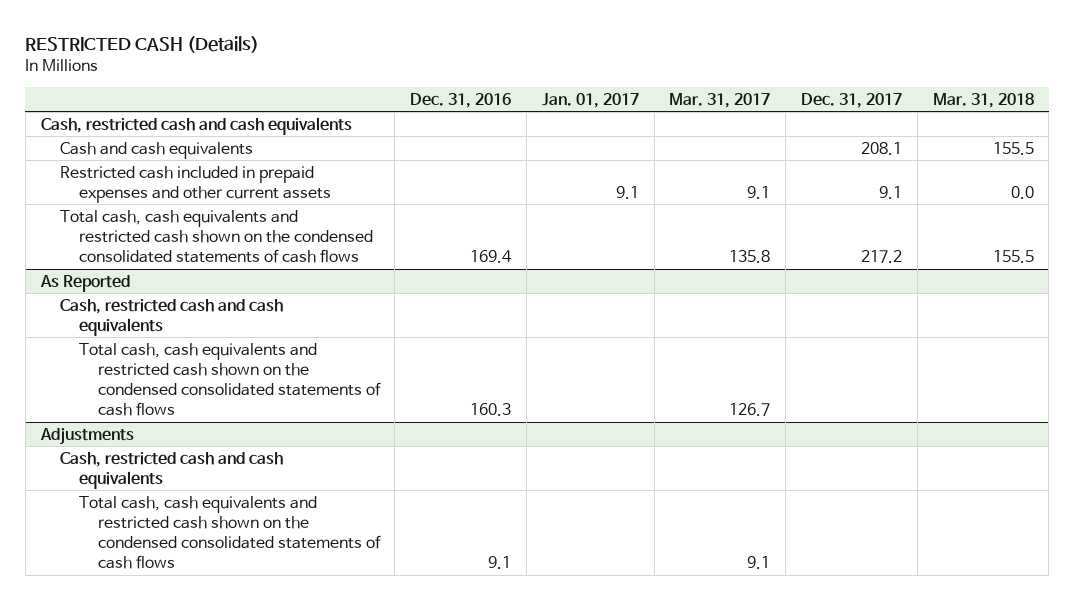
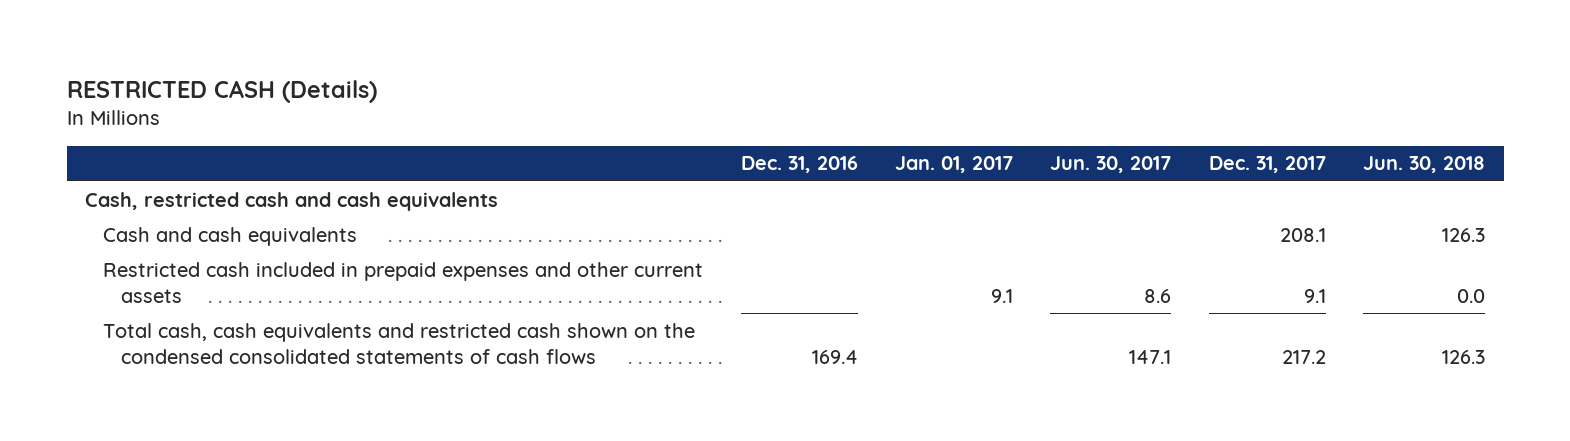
[669,92,771,108] Mar. 31, 2017 -> none
[932,92,1034,108] Mar. 31, 2018 -> none
none -> [1050,156,1172,174] Jun. 30, 2017
none -> [1363,156,1486,174] Jun. 30, 2018
[39,274,130,292] As Reported -> none
[59,298,283,336] Cash, restricted cash and cash equivalents -> none
[78,342,381,417] Total cash, cash equivalents and restricted cash shown on the condensed consolidated statements of cash flows -> none
[39,426,134,445] Adjustments -> none
[59,451,283,489] Cash, restricted cash and cash equivalents -> none
[78,495,381,570] Total cash, cash equivalents and restricted cash shown on the condensed consolidated statements of cash flows -> none

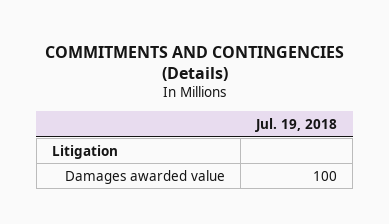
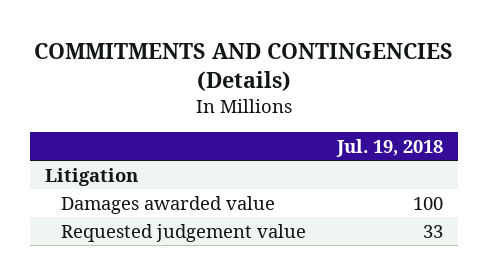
none -> [61,223,307,242] Requested judgement value

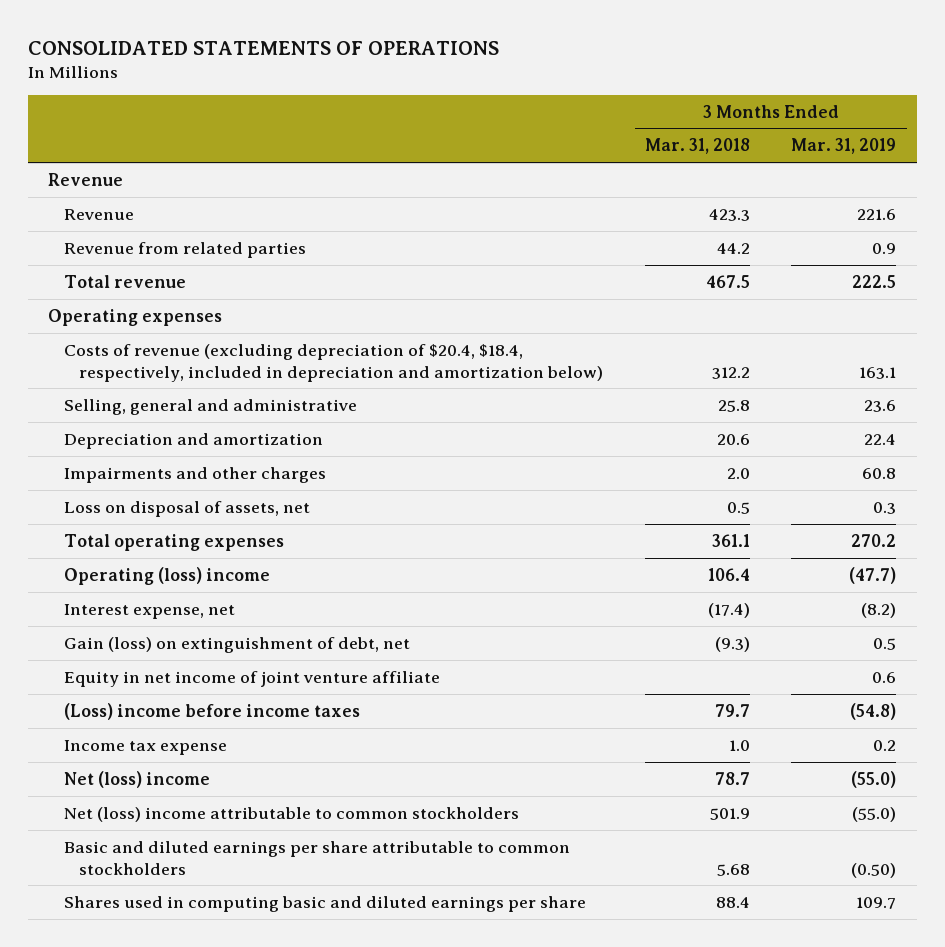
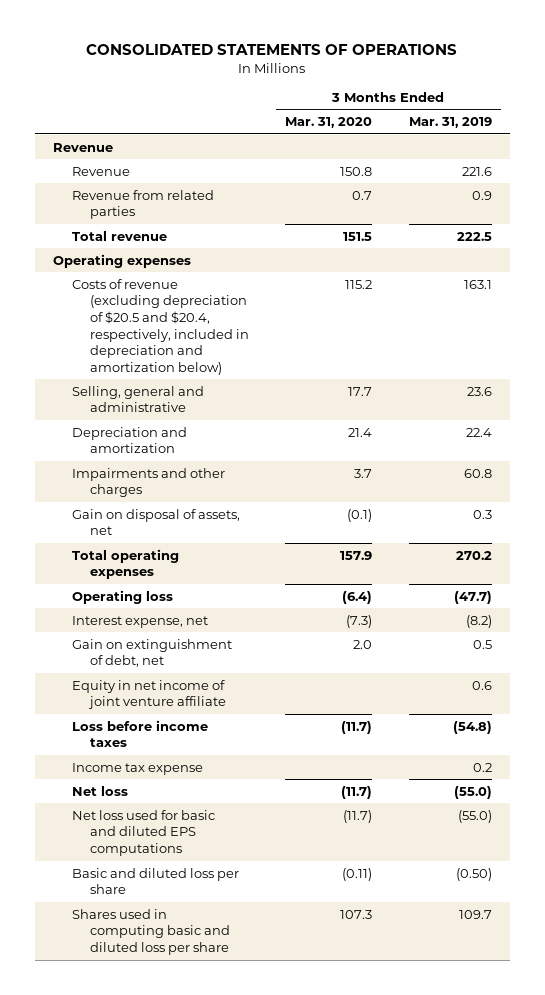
[644,138,750,155] Mar. 31, 2018 -> none
none -> [285,117,373,129] Mar. 31, 2020
[63,343,604,382] Costs of revenue (excluding depreciation of $20.4, $18.4, respectively, included in depreciation and amortization below) -> [71,278,250,375] Costs of revenue (excluding depreciation of $20.5 and $20.4, respectively, included in depreciation and amortization below)
[63,500,310,517] Loss on disposal of assets, net -> [71,508,240,536] Gain on disposal of assets, net
[63,566,270,585] Operating (loss) income -> [71,589,173,604] Operating loss
[63,636,410,653] Gain (loss) on extinguishment of debt, net -> [71,638,232,668] Gain on extinguishment of debt, net
[63,702,360,720] (Loss) income before income taxes -> [71,719,208,748] Loss before income taxes
[63,770,210,788] Net (loss) income -> [71,785,128,796] Net loss
[63,806,519,822] Net (loss) income attributable to common stockholders -> [71,809,215,856] Net loss used for basic and diluted EPS computations
[63,840,570,875] Basic and diluted earnings per share attributable to common stockholders -> [71,867,239,895] Basic and diluted loss per share
[63,895,586,912] Shares used in computing basic and diluted earnings per share -> [71,908,231,955] Shares used in computing basic and diluted loss per share

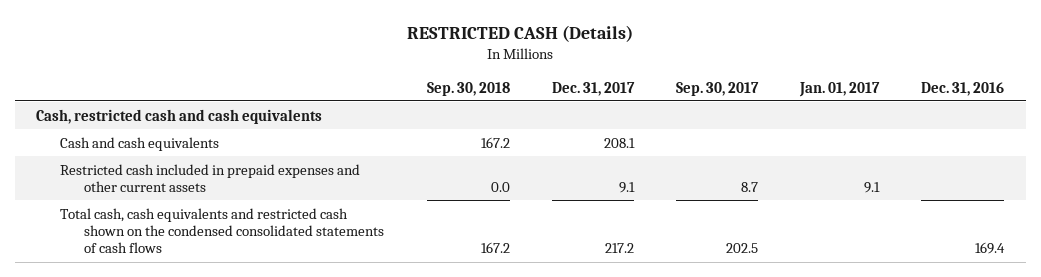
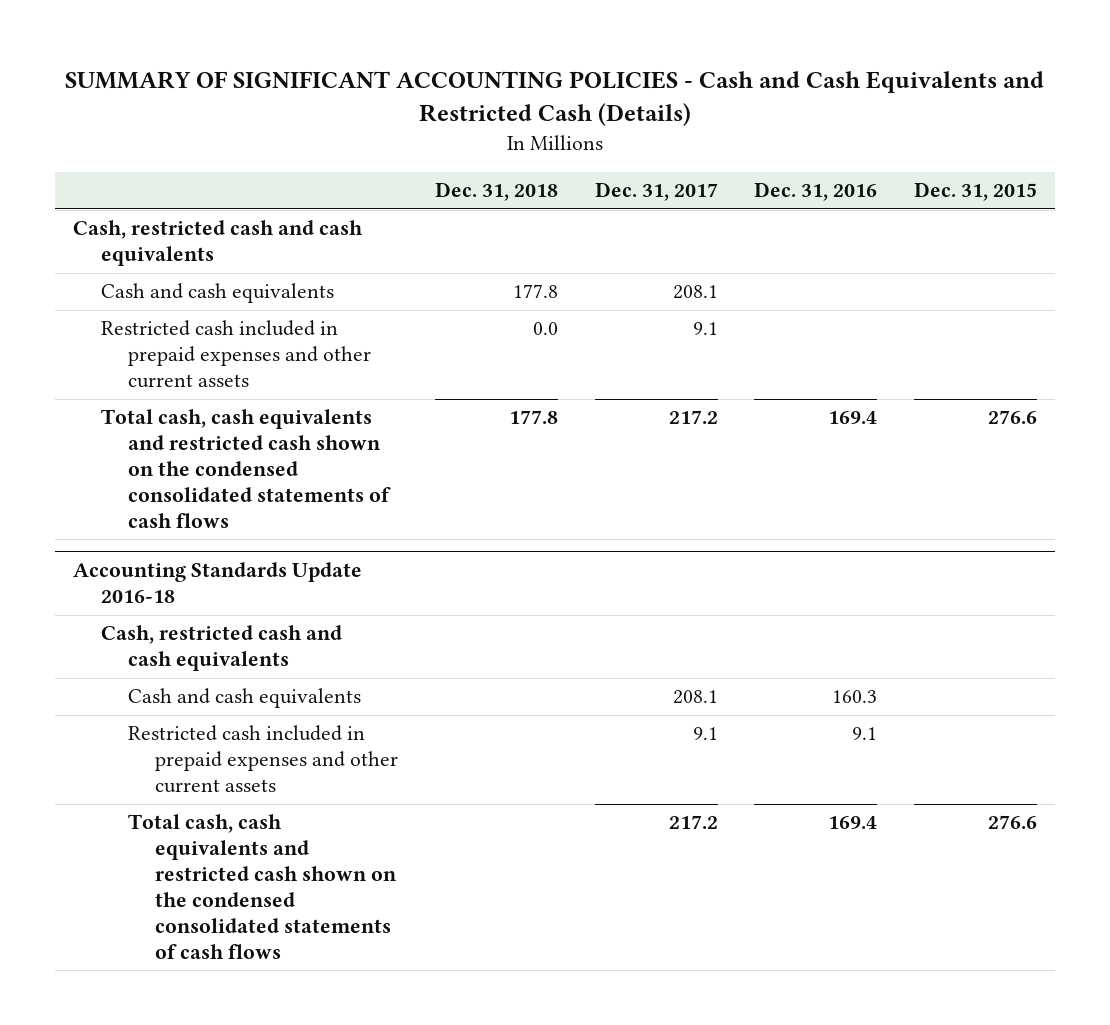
[407,24,634,42] RESTRICTED CASH (Details) -> [65,71,1045,127] SUMMARY OF SIGNIFICANT ACCOUNTING POLICIES - Cash and Cash Equivalents and Restricted Cash (Details)
[426,81,510,96] Sep. 30, 2018 -> none
[676,81,760,96] Sep. 30, 2017 -> none
[799,81,881,97] Jan. 01, 2017 -> none
none -> [435,182,559,202] Dec. 31, 2018
none -> [913,182,1037,202] Dec. 31, 2015
none -> [73,562,363,604] Accounting Standards Update 2016-18
none -> [100,625,342,672] Cash, restricted cash and cash equivalents
none -> [128,688,362,709] Cash and cash equivalents
none -> [128,725,399,794] Restricted cash included in prepaid expenses and other current assets
none -> [128,814,398,959] Total cash, cash equivalents and restricted cash shown on the condensed consolidated statements of cash flows

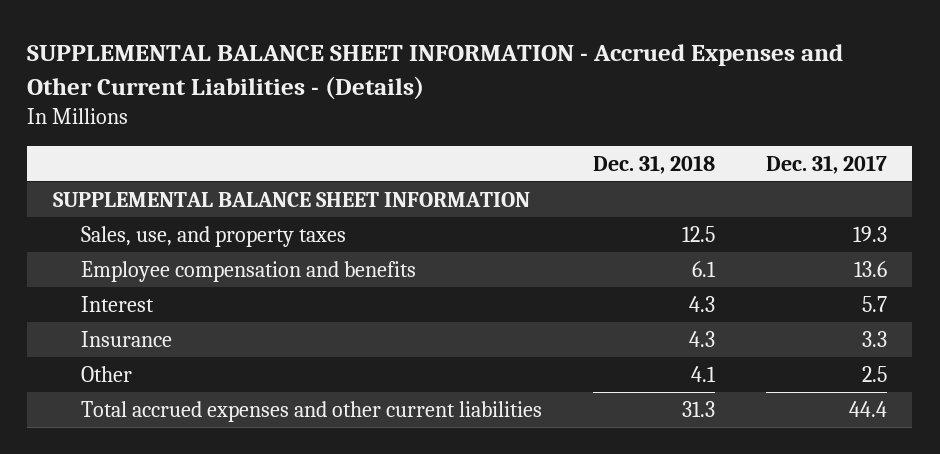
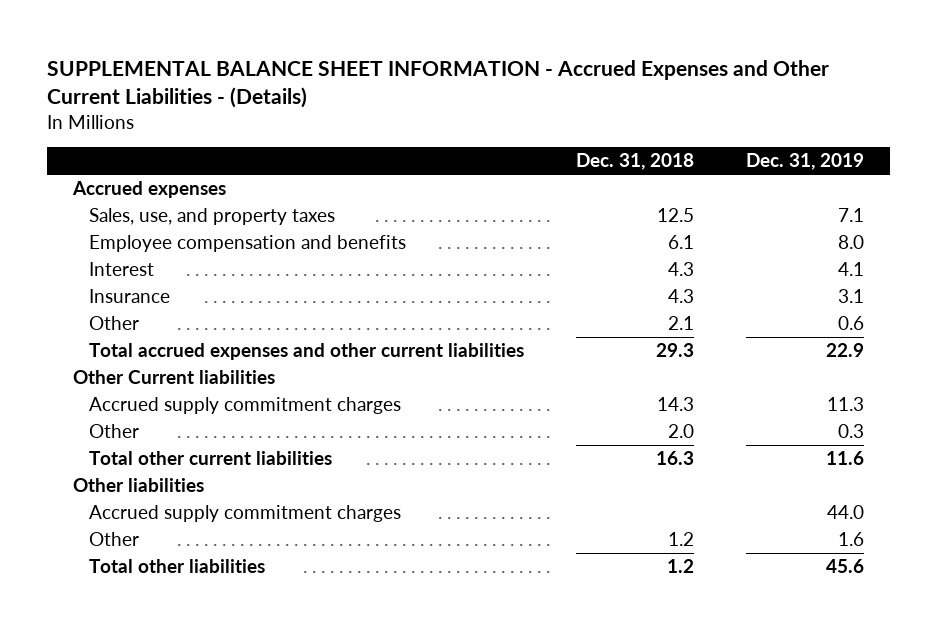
[765,154,887,174] Dec. 31, 2017 -> none
none -> [746,153,865,171] Dec. 31, 2019
[52,191,530,207] SUPPLEMENTAL BALANCE SHEET INFORMATION -> none
none -> [72,181,227,199] Accrued expenses
[690,365,716,382] 4.1 -> [667,316,694,331] 2.1
[681,400,715,417] 31.3 -> [655,343,694,358] 29.3
none -> [73,370,276,385] Other Current liabilities
none -> [88,397,401,415] Accrued supply commitment charges
none -> [88,424,139,439] Other
none -> [88,451,332,466] Total other current liabilities
none -> [73,478,205,493] Other liabilities
none -> [88,505,401,523] Accrued supply commitment charges
none -> [88,532,139,547] Other
none -> [88,559,265,574] Total other liabilities

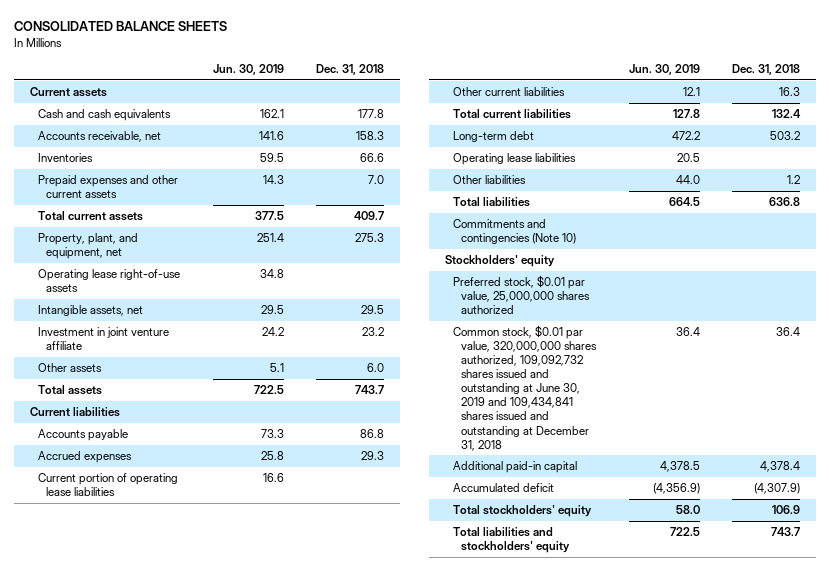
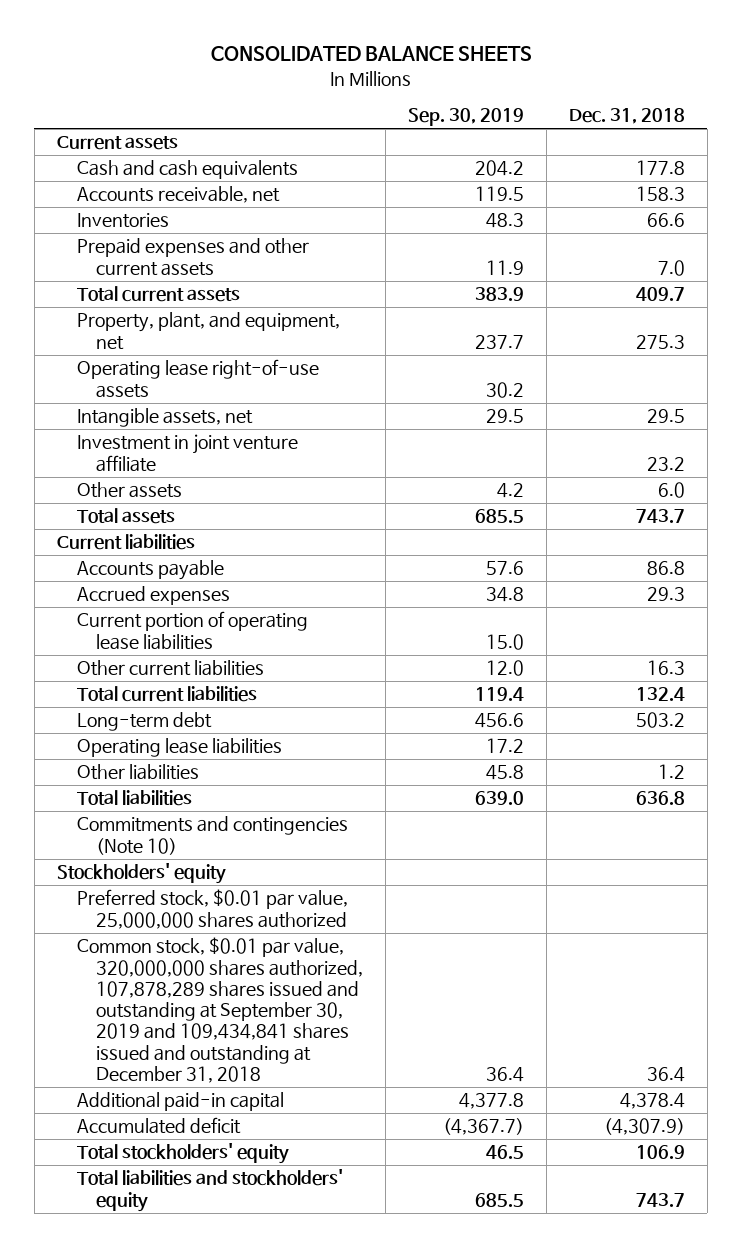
[213,64,285,76] Jun. 30, 2019 -> none
none -> [408,108,525,127] Sep. 30, 2019
[453,325,598,451] Common stock, $0.01 par value, 320,000,000 shares authorized, 109,092,732 shares issued and outstanding at June 30, 2019 and 109,434,841 shares issued and outstanding at December 31, 2018 -> [76,937,364,1083] Common stock, $0.01 par value, 320,000,000 shares authorized, 107,878,289 shares issued and outstanding at September 30, 2019 and 109,434,841 shares issued and outstanding at December 31, 2018

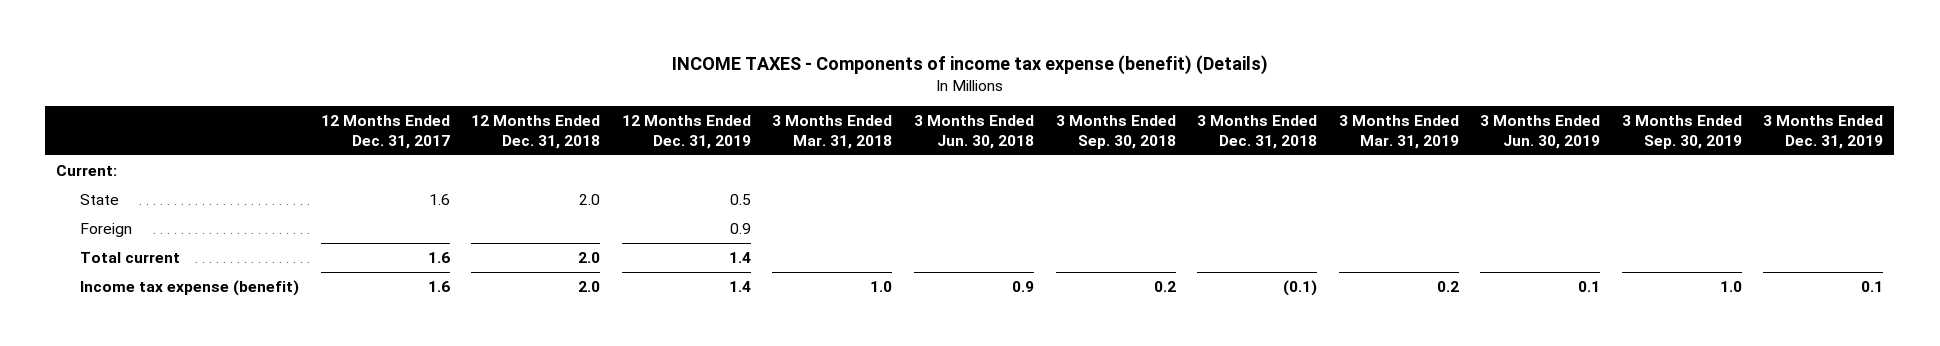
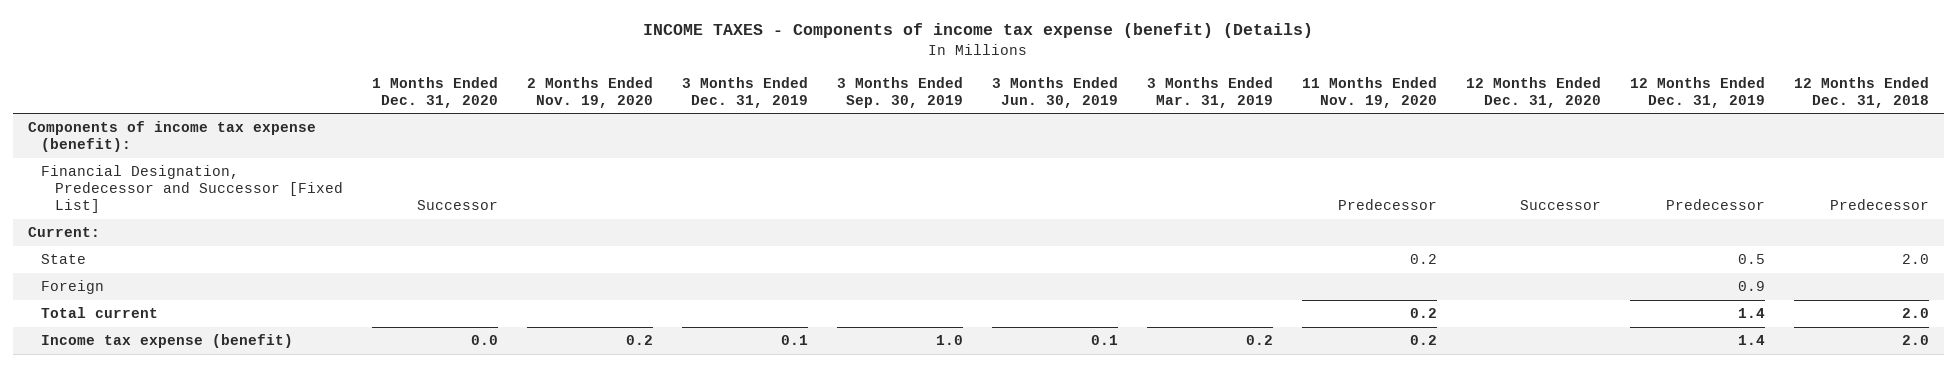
[320,115,450,149] 12 Months Ended Dec. 31, 2017 -> none
[772,115,893,149] 3 Months Ended Mar. 31, 2018 -> none
[913,115,1034,149] 3 Months Ended Jun. 30, 2018 -> none
[1055,115,1176,149] 3 Months Ended Sep. 30, 2018 -> none
[1197,115,1318,149] 3 Months Ended Dec. 31, 2018 -> none
none -> [372,76,499,108] 1 Months Ended Dec. 31, 2020
none -> [527,76,654,108] 2 Months Ended Nov. 19, 2020
none -> [1302,76,1438,108] 11 Months Ended Nov. 19, 2020
none -> [1466,76,1602,108] 12 Months Ended Dec. 31, 2020
none -> [27,121,316,153] Components of income tax expense (benefit):
none -> [41,165,344,214] Financial Designation, Predecessor and Successor [Fixed List]

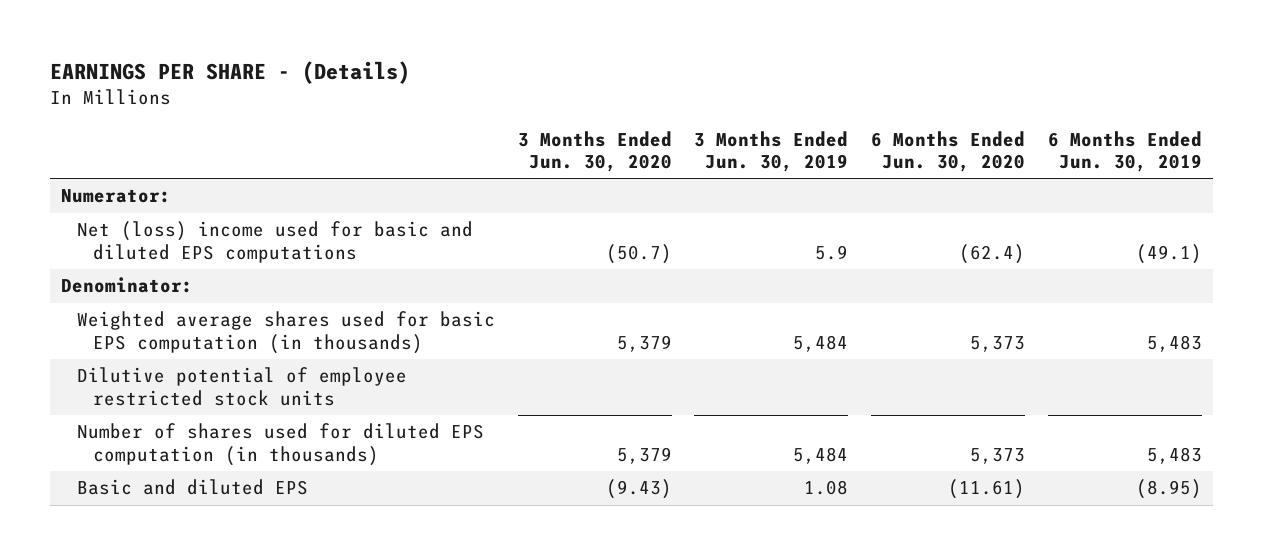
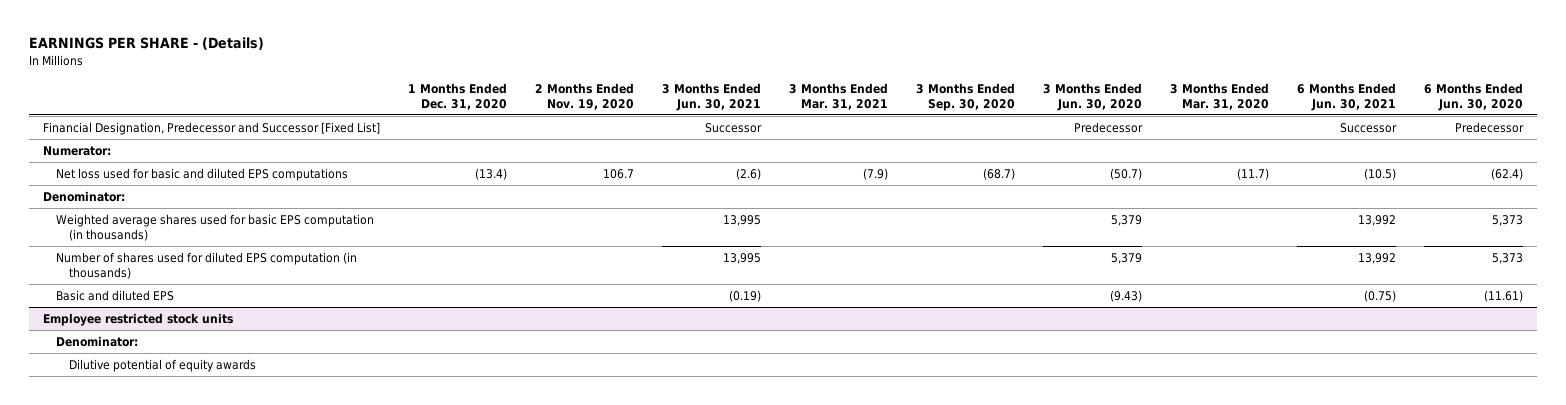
[694,130,849,172] 3 Months Ended Jun. 30, 2019 -> none
[1047,130,1202,172] 6 Months Ended Jun. 30, 2019 -> none
none -> [408,82,508,110] 1 Months Ended Dec. 31, 2020
none -> [535,82,635,110] 2 Months Ended Nov. 19, 2020
none -> [662,82,762,111] 3 Months Ended Jun. 30, 2021
none -> [789,82,889,110] 3 Months Ended Mar. 31, 2021
none -> [916,82,1016,111] 3 Months Ended Sep. 30, 2020
none -> [1170,82,1270,110] 3 Months Ended Mar. 31, 2020
none -> [1297,82,1397,111] 6 Months Ended Jun. 30, 2021
none -> [43,122,381,136] Financial Designation, Predecessor and Successor [Fixed List]
[77,221,474,263] Net (loss) income used for basic and diluted EPS computations -> [56,168,349,182] Net loss used for basic and diluted EPS computations
[77,367,408,406] Dilutive potential of employee restricted stock units -> none
none -> [43,313,234,327] Employee restricted stock units
none -> [56,336,139,348] Denominator:
none -> [69,359,257,373] Dilutive potential of equity awards

